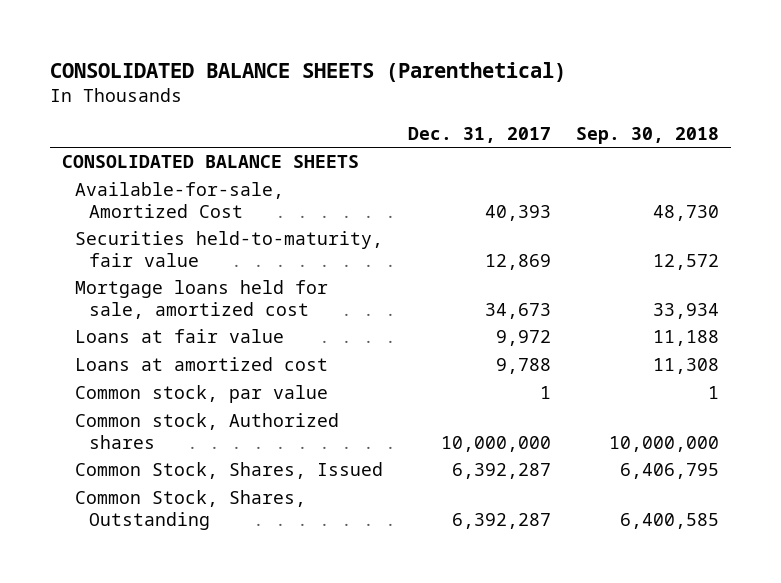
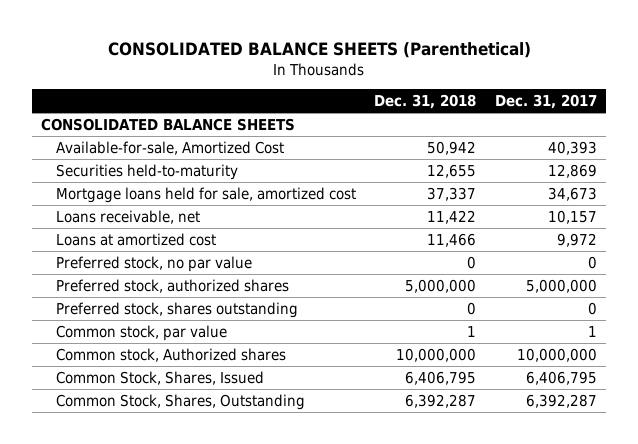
[575,126,719,144] Sep. 30, 2018 -> none
none -> [374,94,477,110] Dec. 31, 2018
[75,231,384,267] Securities held-to-maturity, fair value -> [55,163,238,180] Securities held-to-maturity
[75,329,285,344] Loans at fair value -> none
none -> [55,209,200,224] Loans receivable, net
[496,358,552,375] 9,788 -> [556,232,597,247] 9,972
none -> [55,255,252,272] Preferred stock, no par value
none -> [55,278,289,293] Preferred stock, authorized shares
none -> [55,301,298,318] Preferred stock, shares outstanding
[452,463,552,480] 6,392,287 -> [525,370,597,385] 6,406,795

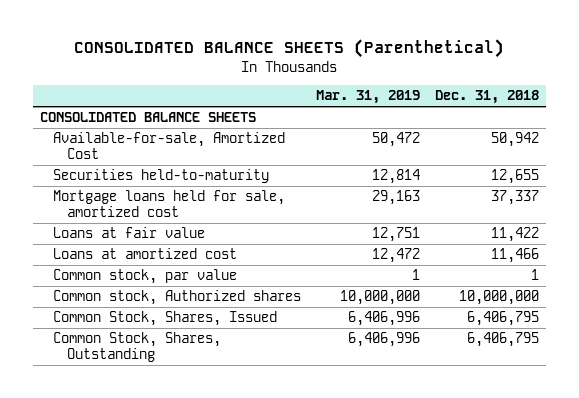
[494,94,597,110] Dec. 31, 2017 -> none
none -> [316,90,421,105] Mar. 31, 2019
[55,209,200,224] Loans receivable, net -> [53,227,206,239] Loans at fair value
[55,255,252,272] Preferred stock, no par value -> none
[55,278,289,293] Preferred stock, authorized shares -> none
[55,301,298,318] Preferred stock, shares outstanding -> none
[405,393,477,408] 6,392,287 -> [466,332,539,348] 6,406,795

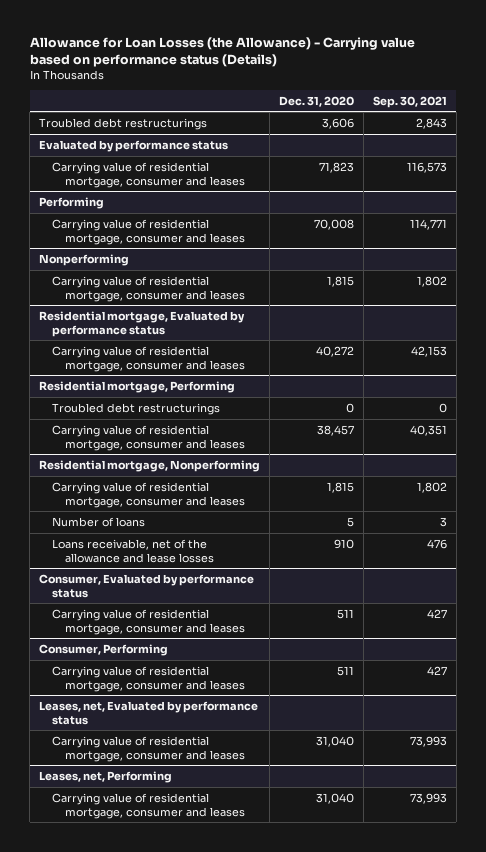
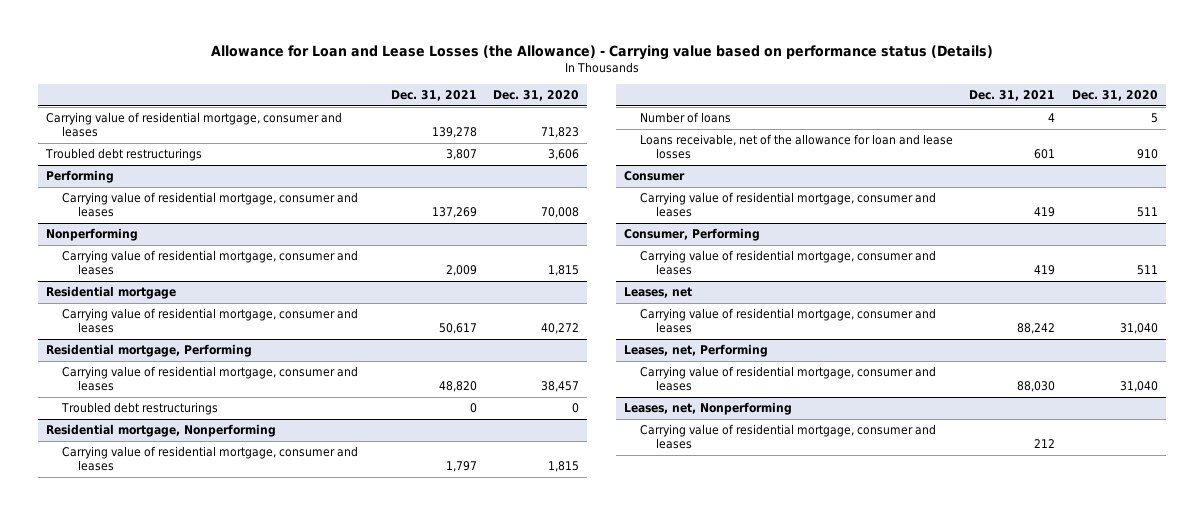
[29,36,415,67] Allowance for Loan Losses (the Allowance) - Carrying value based on performance status (Details) -> [210,45,993,61] Allowance for Loan and Lease Losses (the Allowance) - Carrying value based on performance status (Details)
[372,95,447,108] Sep. 30, 2021 -> none
none -> [390,89,477,101] Dec. 31, 2021
[39,139,229,152] Evaluated by performance status -> none
[39,117,208,130] Troubled debt restructurings -> [44,148,202,162] Troubled debt restructurings
[39,310,246,337] Residential mortgage, Evaluated by performance status -> none
none -> [45,286,176,300] Residential mortgage
[52,402,221,415] Troubled debt restructurings -> [60,402,218,416] Troubled debt restructurings
[39,573,255,598] Consumer, Evaluated by performance status -> none
[52,538,215,563] Loans receivable, net of the allowance and lease losses -> [640,134,954,160] Loans receivable, net of the allowance for loan and lease losses
none -> [624,171,686,182] Consumer
[39,700,259,725] Leases, net, Evaluated by performance status -> none
none -> [624,287,693,299] Leases, net
none -> [624,402,793,416] Leases, net, Nonperforming
none -> [640,424,937,450] Carrying value of residential mortgage, consumer and leases

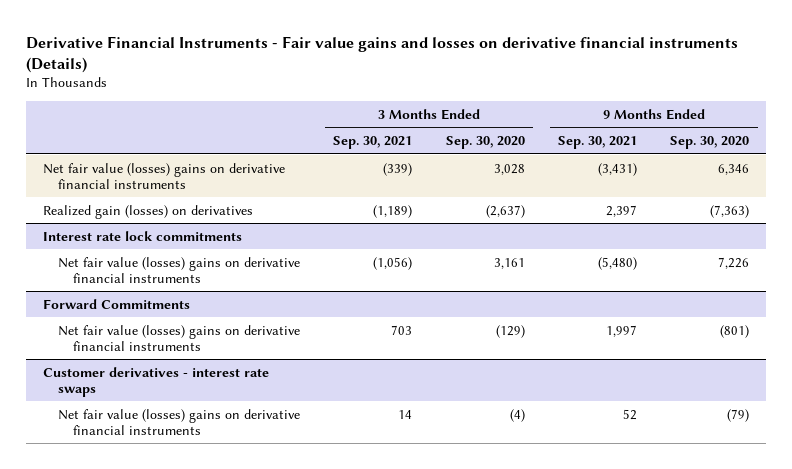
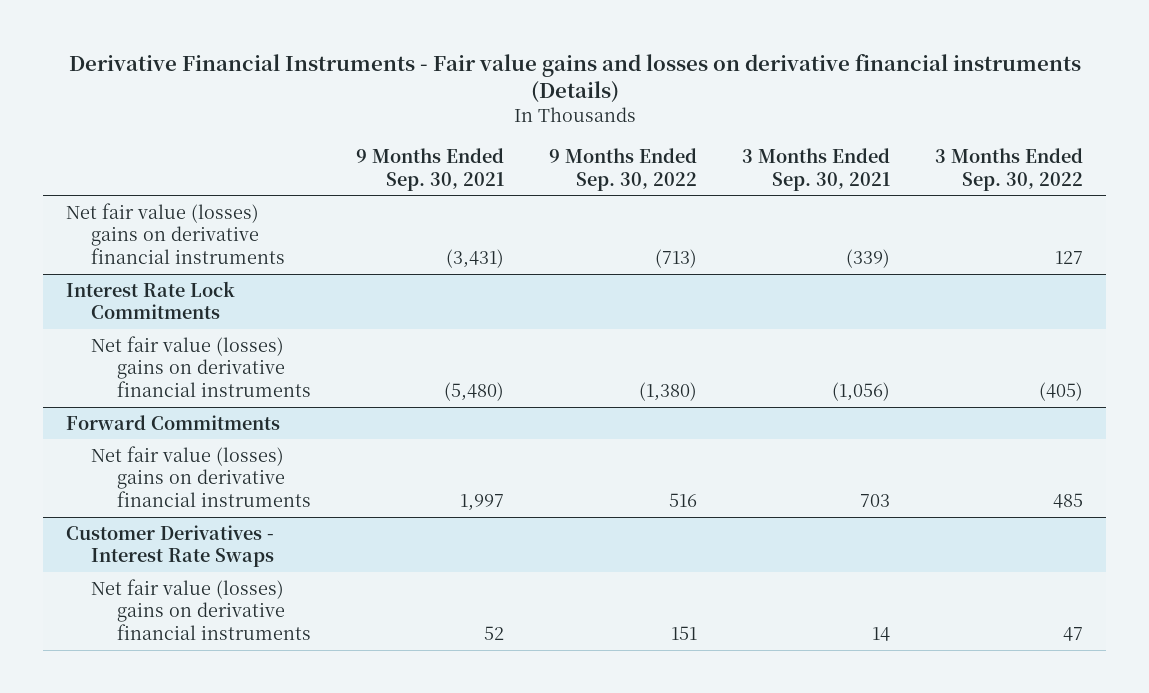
[445,136,525,150] Sep. 30, 2020 -> none
[670,136,750,150] Sep. 30, 2020 -> none
none -> [549,147,698,191] 9 Months Ended Sep. 30, 2022
none -> [935,147,1084,191] 3 Months Ended Sep. 30, 2022
[42,204,253,219] Realized gain (losses) on derivatives -> none
[42,230,242,241] Interest rate lock commitments -> [65,280,235,320] Interest Rate Lock Commitments
[42,366,269,397] Customer derivatives - interest rate swaps -> [65,524,275,568] Customer Derivatives - Interest Rate Swaps

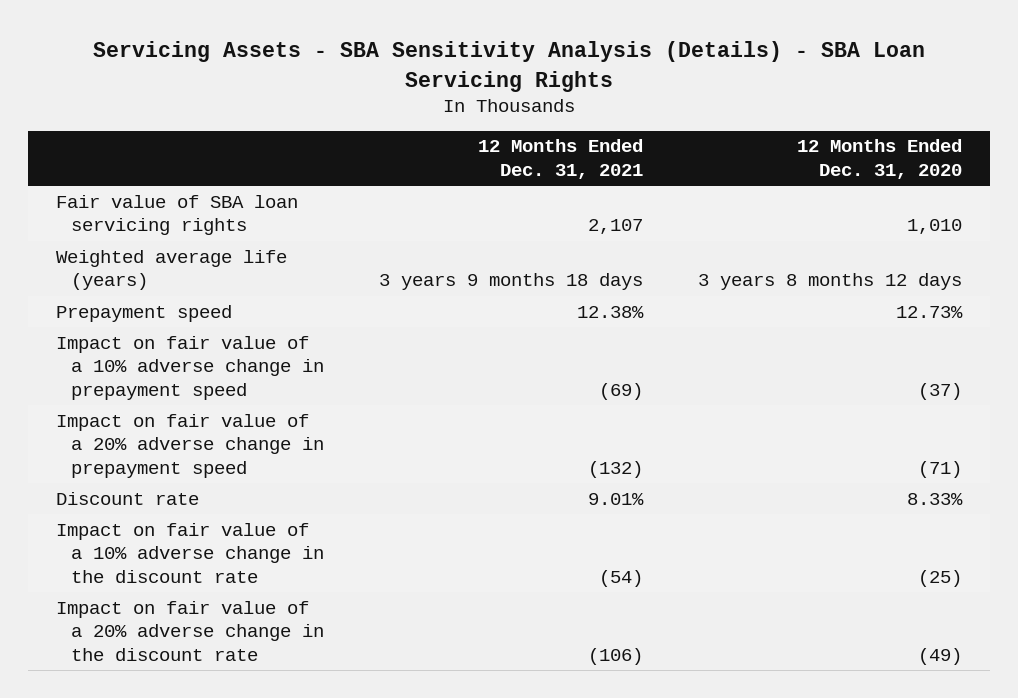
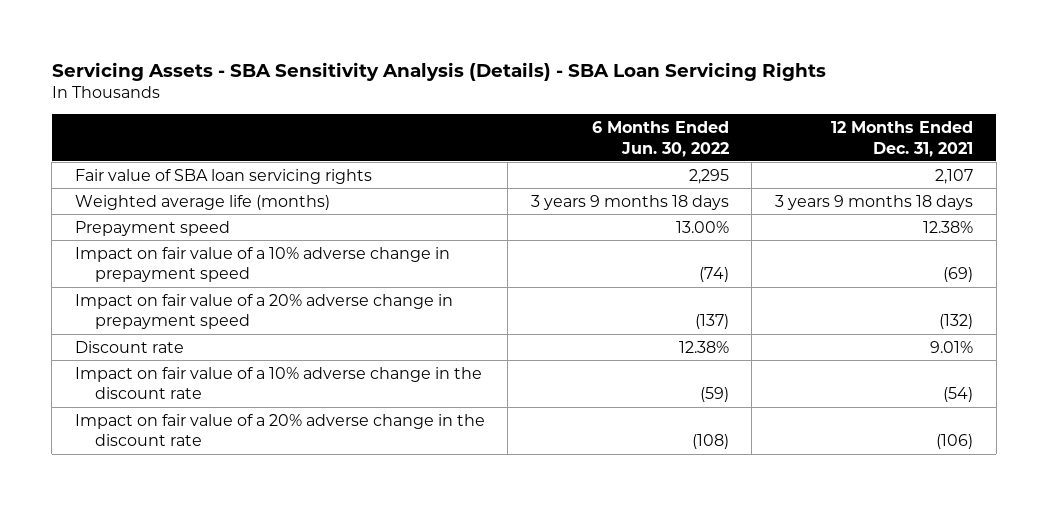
[796,139,962,180] 12 Months Ended Dec. 31, 2020 -> none
none -> [591,120,729,157] 6 Months Ended Jun. 30, 2022
[55,249,287,291] Weighted average life (years) -> [74,194,330,210] Weighted average life (months)

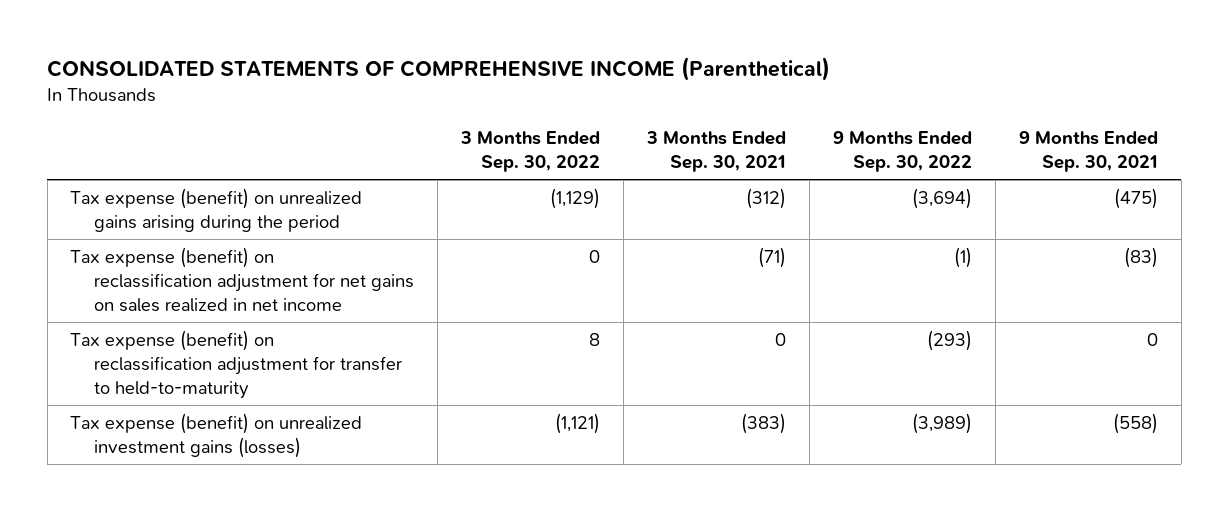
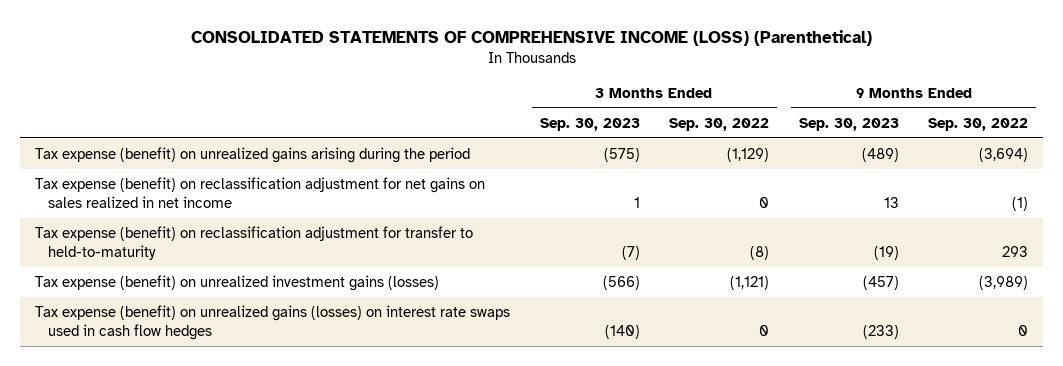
[47,57,831,82] CONSOLIDATED STATEMENTS OF COMPREHENSIVE INCOME (Parenthetical) -> [190,30,872,47] CONSOLIDATED STATEMENTS OF COMPREHENSIVE INCOME (LOSS) (Parenthetical)
[645,130,786,173] 3 Months Ended Sep. 30, 2021 -> none
[1018,130,1158,173] 9 Months Ended Sep. 30, 2021 -> none
none -> [539,117,640,131] Sep. 30, 2023
none -> [798,117,899,131] Sep. 30, 2023
[588,332,600,346] 8 -> [750,245,770,260] (8)
[926,329,972,351] (293) -> [1002,245,1029,257] 293
none -> [34,304,510,340] Tax expense (benefit) on unrealized gains (losses) on interest rate swaps used in cash flow hedges

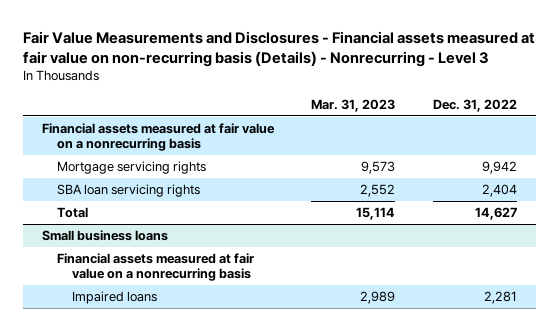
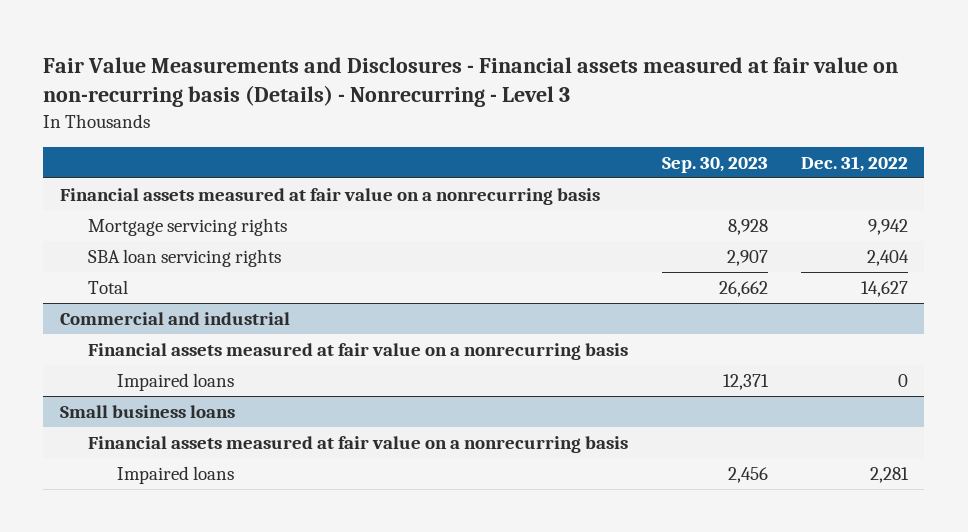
[311,99,396,113] Mar. 31, 2023 -> none
none -> [661,156,768,173] Sep. 30, 2023
none -> [59,311,290,325] Commercial and industrial
none -> [88,342,629,360] Financial assets measured at fair value on a nonrecurring basis
none -> [116,372,234,391] Impaired loans

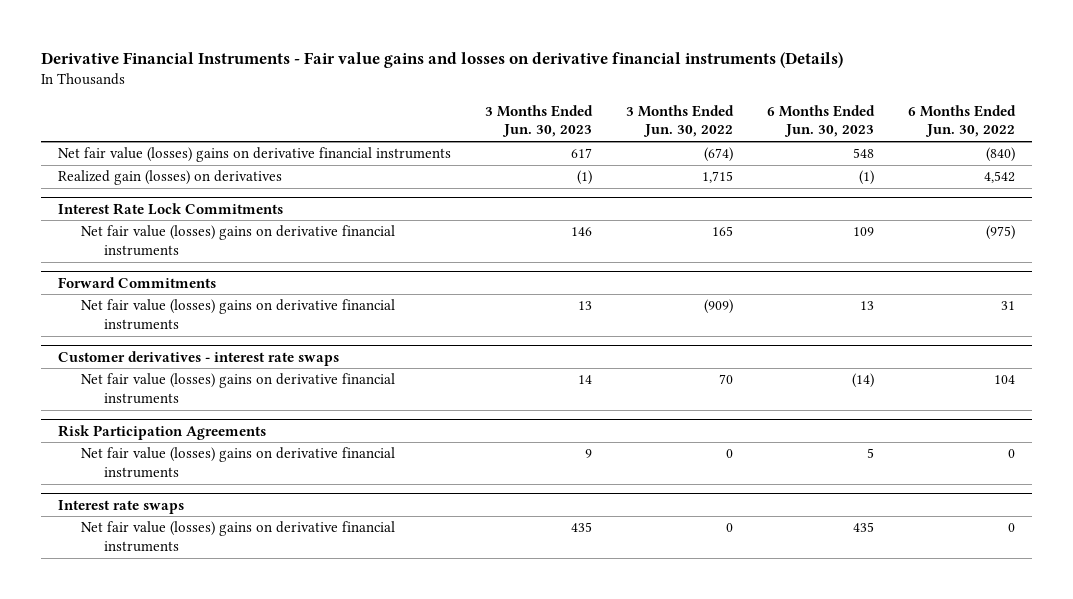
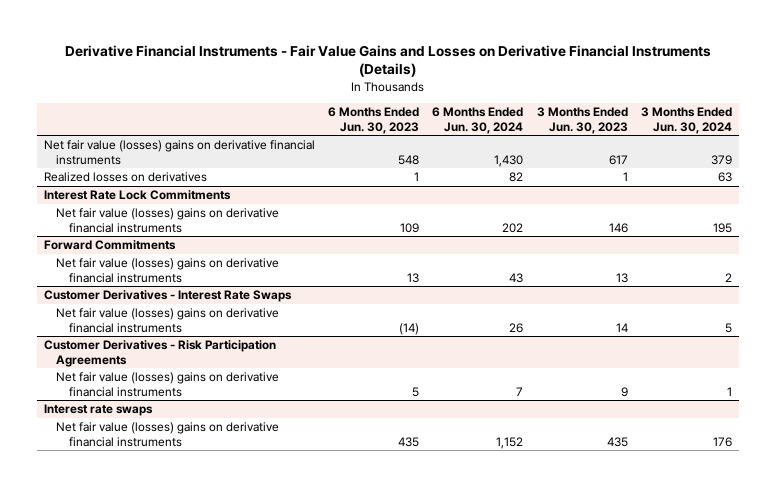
[40,52,843,69] Derivative Financial Instruments - Fair value gains and losses on derivative financial instruments (Details) -> [64,44,711,78] Derivative Financial Instruments - Fair Value Gains and Losses on Derivative Financial Instruments (Details)
[626,104,735,138] 3 Months Ended Jun. 30, 2022 -> none
[908,104,1017,138] 6 Months Ended Jun. 30, 2022 -> none
none -> [432,107,524,134] 6 Months Ended Jun. 30, 2024
none -> [641,107,733,134] 3 Months Ended Jun. 30, 2024
[57,170,282,186] Realized gain (losses) on derivatives -> [43,172,207,183] Realized losses on derivatives
[577,170,593,186] (1) -> [622,172,628,182] 1
[859,170,875,186] (1) -> [414,172,420,182] 1
[57,350,339,366] Customer derivatives - interest rate swaps -> [43,290,292,303] Customer Derivatives - Interest Rate Swaps
[57,424,266,440] Risk Participation Agreements -> [43,340,276,367] Customer Derivatives - Risk Participation Agreements

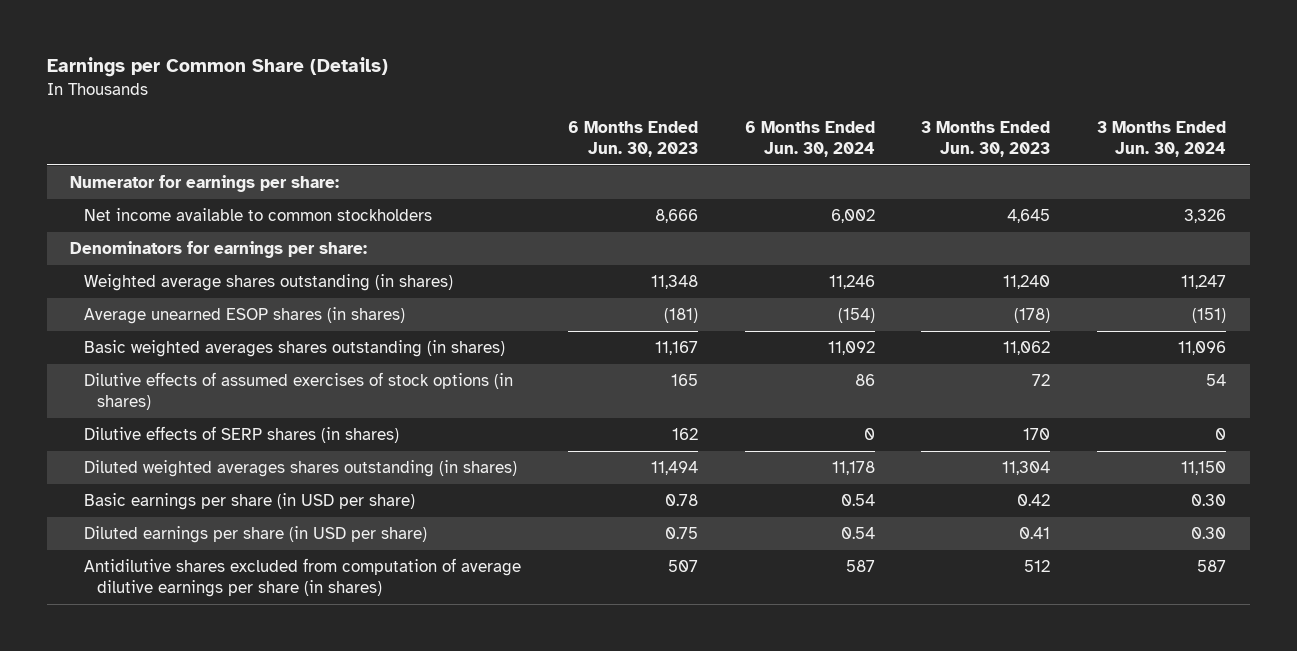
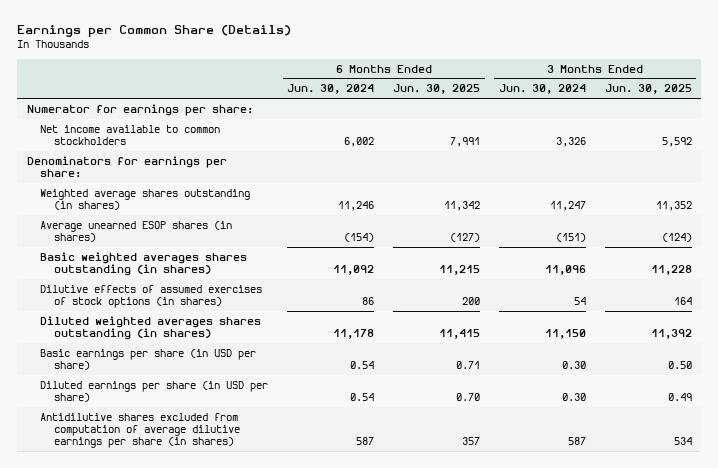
[567,120,698,157] 6 Months Ended Jun. 30, 2023 -> none
[921,120,1051,157] 3 Months Ended Jun. 30, 2023 -> none
none -> [393,84,481,95] Jun. 30, 2025
none -> [604,84,692,95] Jun. 30, 2025
[83,425,399,443] Dilutive effects of SERP shares (in shares) -> none

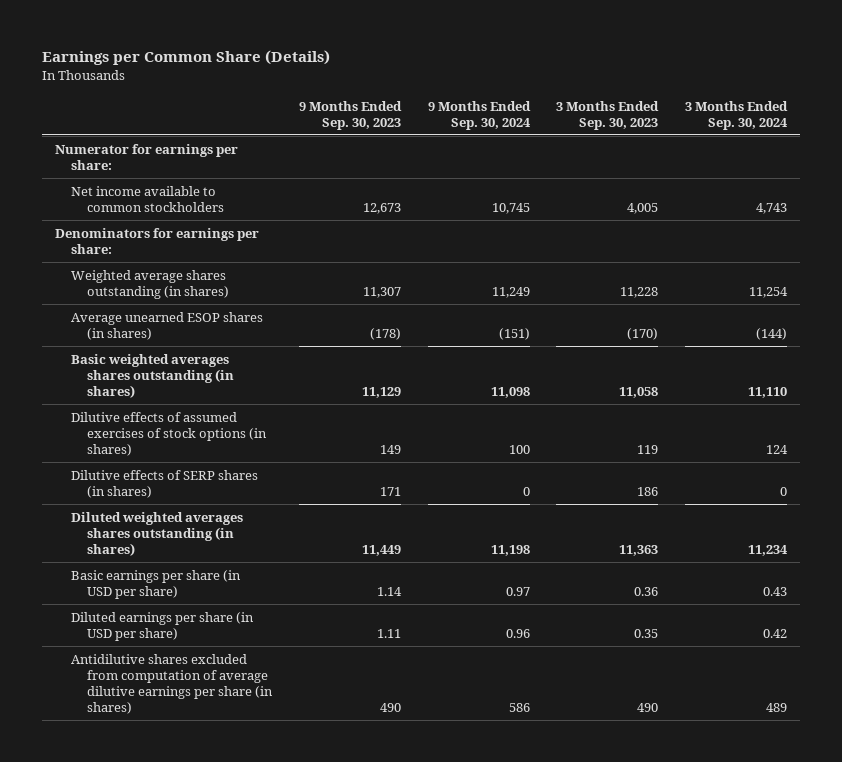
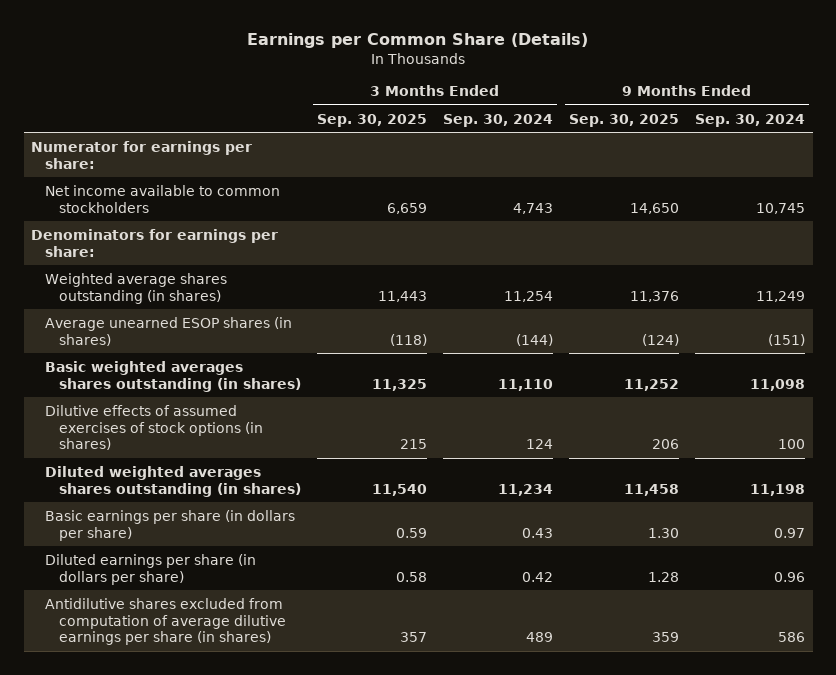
[298,100,402,130] 9 Months Ended Sep. 30, 2023 -> none
[556,100,660,130] 3 Months Ended Sep. 30, 2023 -> none
none -> [317,113,428,127] Sep. 30, 2025
none -> [568,113,679,127] Sep. 30, 2025
[71,469,259,498] Dilutive effects of SERP shares (in shares) -> none
[71,569,242,599] Basic earnings per share (in USD per share) -> [45,509,296,541] Basic earnings per share (in dollars per share)
[71,611,255,641] Diluted earnings per share (in USD per share) -> [45,553,257,585] Diluted earnings per share (in dollars per share)

